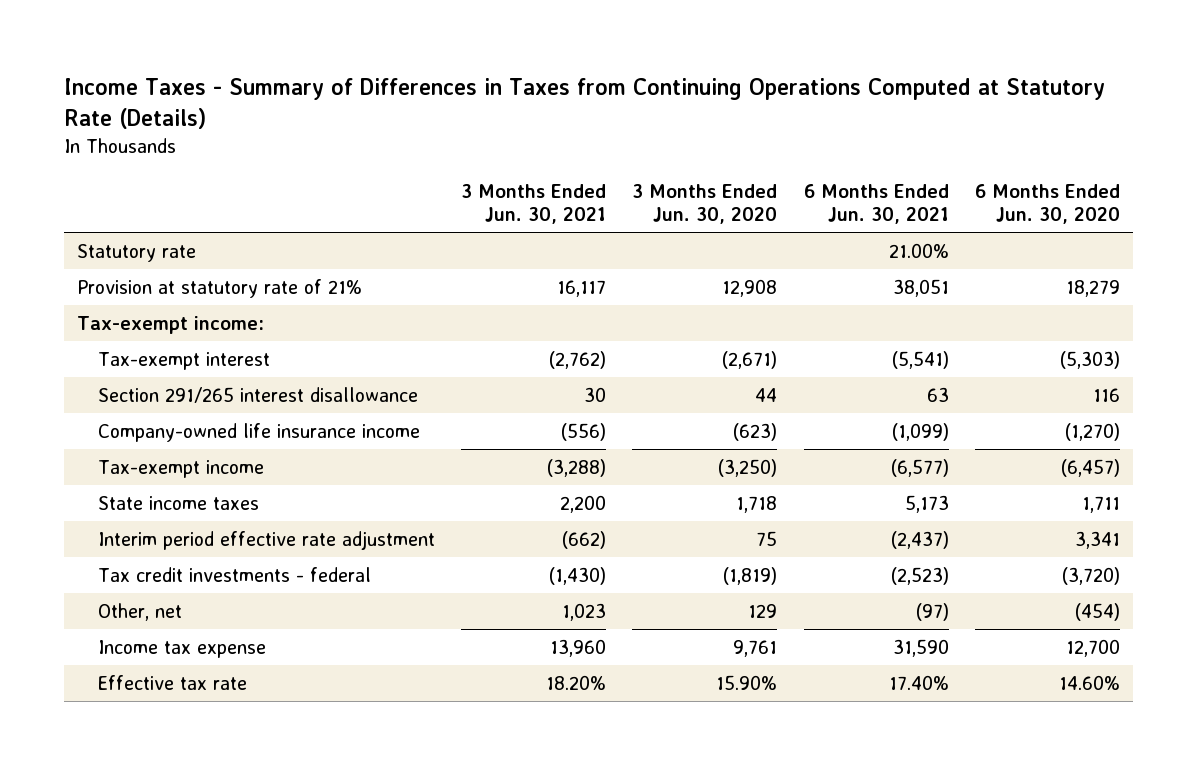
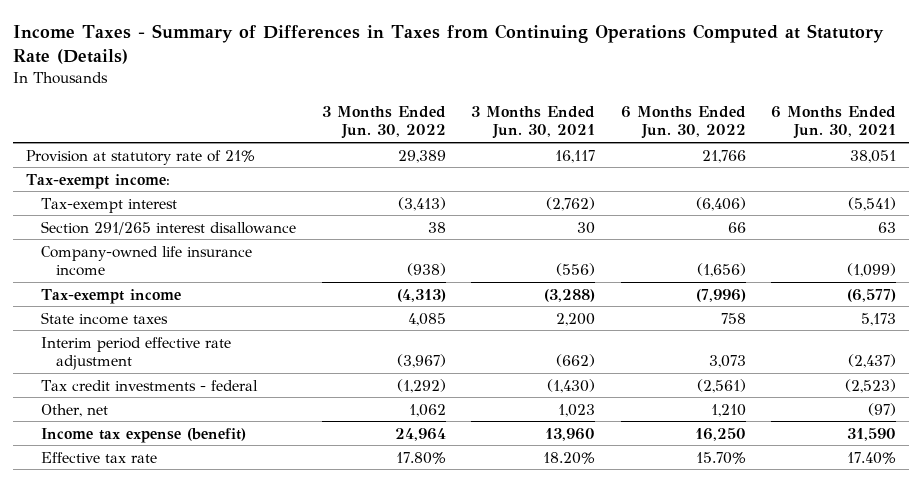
[632,184,778,225] 3 Months Ended Jun. 30, 2020 -> none
[974,184,1120,225] 6 Months Ended Jun. 30, 2020 -> none
none -> [321,105,446,140] 3 Months Ended Jun. 30, 2022
none -> [620,105,746,140] 6 Months Ended Jun. 30, 2022
[77,243,197,262] Statutory rate -> none
[97,639,266,658] Income tax expense -> [41,427,247,443] Income tax expense (benefit)

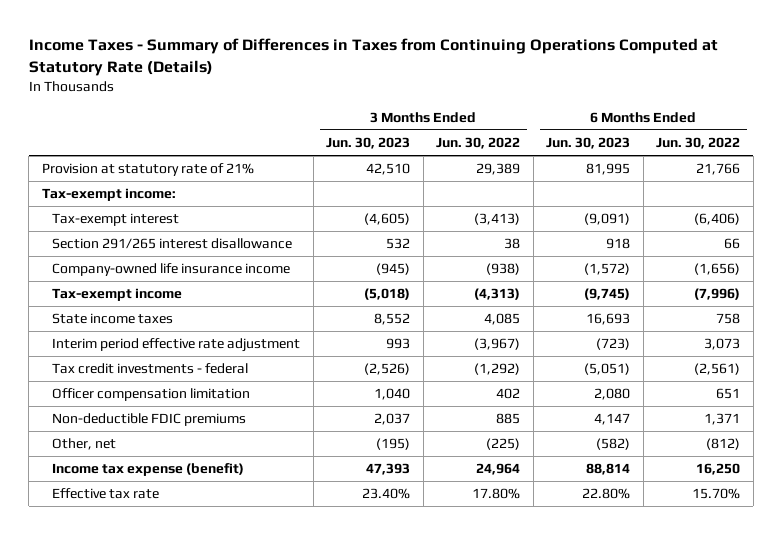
[471,105,596,140] 3 Months Ended Jun. 30, 2021 -> none
[771,105,897,140] 6 Months Ended Jun. 30, 2021 -> none
none -> [326,137,411,150] Jun. 30, 2023
none -> [546,137,631,150] Jun. 30, 2023
none -> [52,388,251,402] Officer compensation limitation
none -> [52,413,247,427] Non-deductible FDIC premiums
[408,403,446,417] 1,062 -> [486,438,521,451] (225)
[710,403,746,417] 1,210 -> [706,438,741,451] (812)

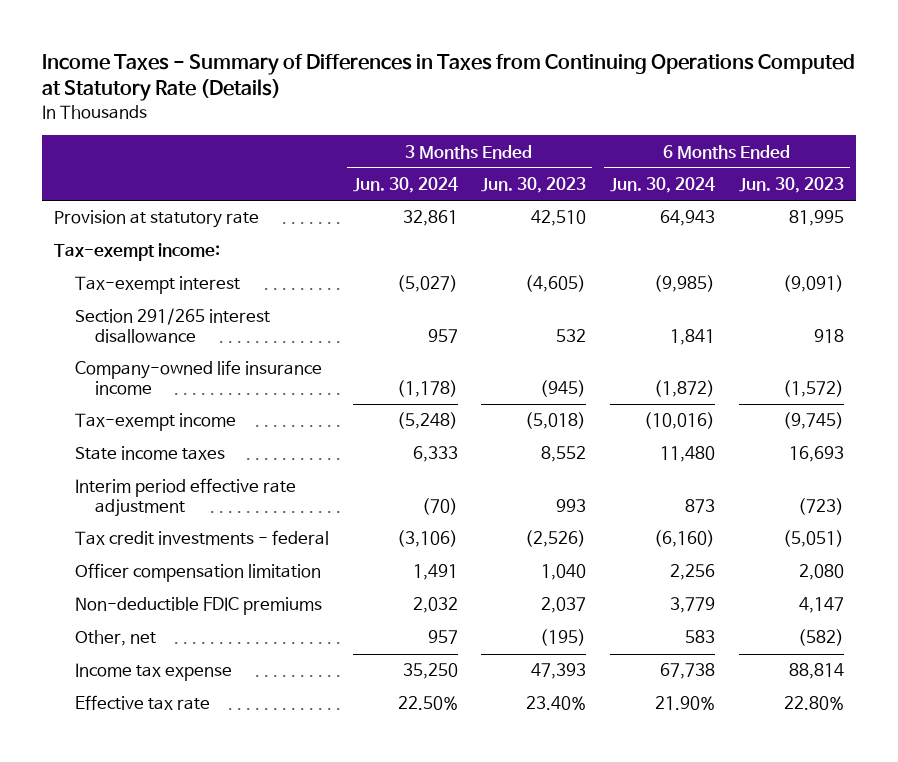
[436,137,521,150] Jun. 30, 2022 -> none
[656,137,741,150] Jun. 30, 2022 -> none
none -> [352,177,458,194] Jun. 30, 2024
none -> [610,177,716,194] Jun. 30, 2024
[41,163,254,177] Provision at statutory rate of 21% -> [54,210,260,229] Provision at statutory rate
[52,463,245,477] Income tax expense (benefit) -> [74,663,232,682] Income tax expense

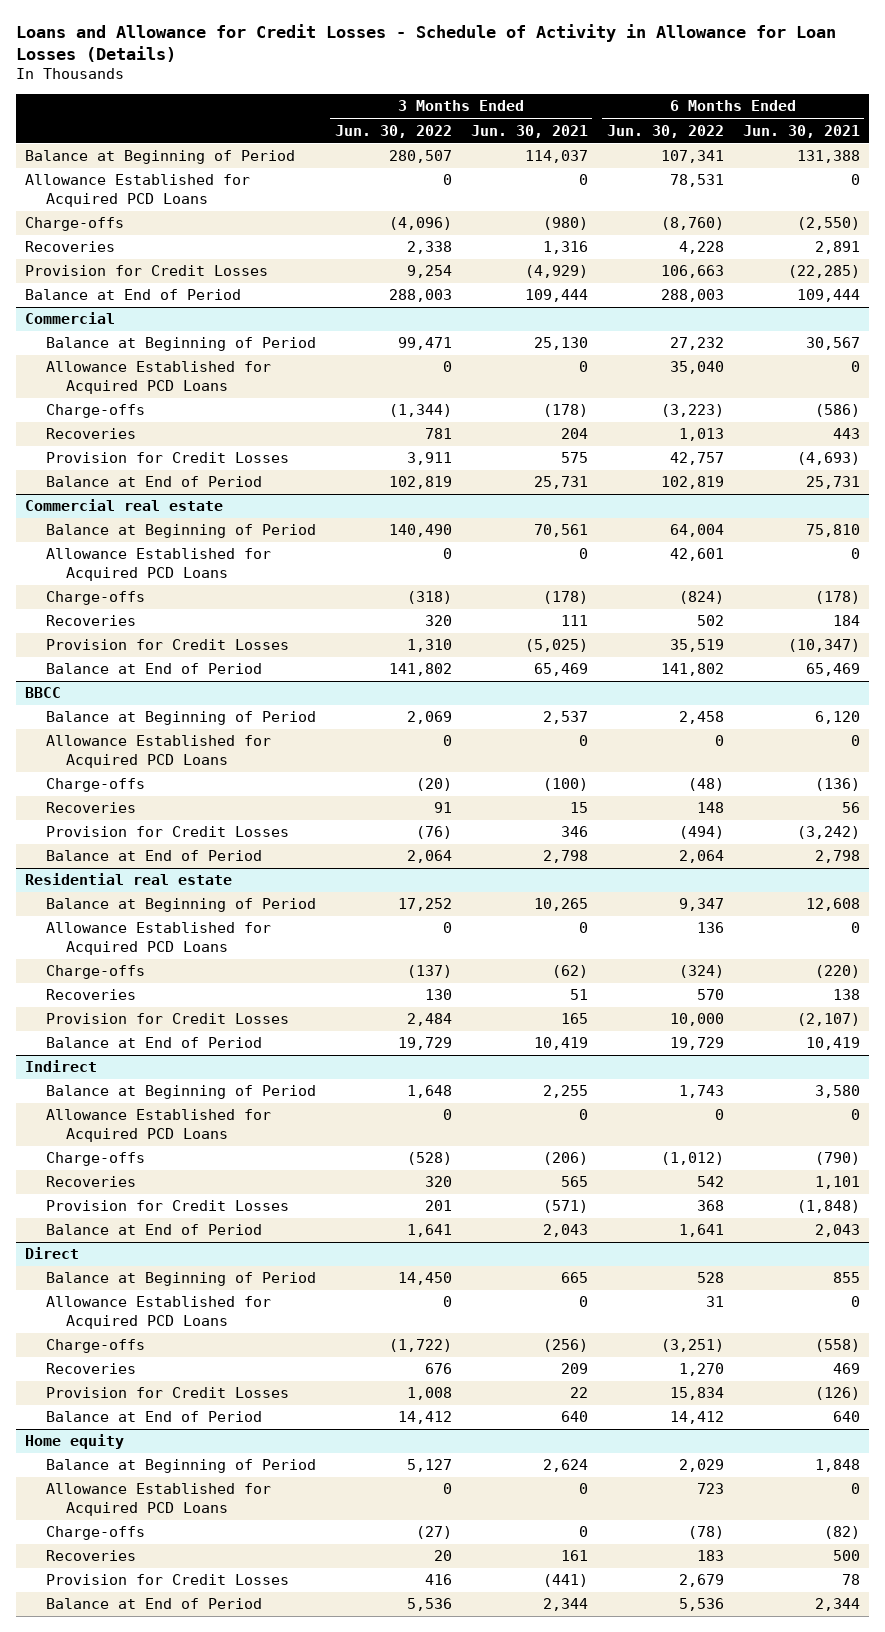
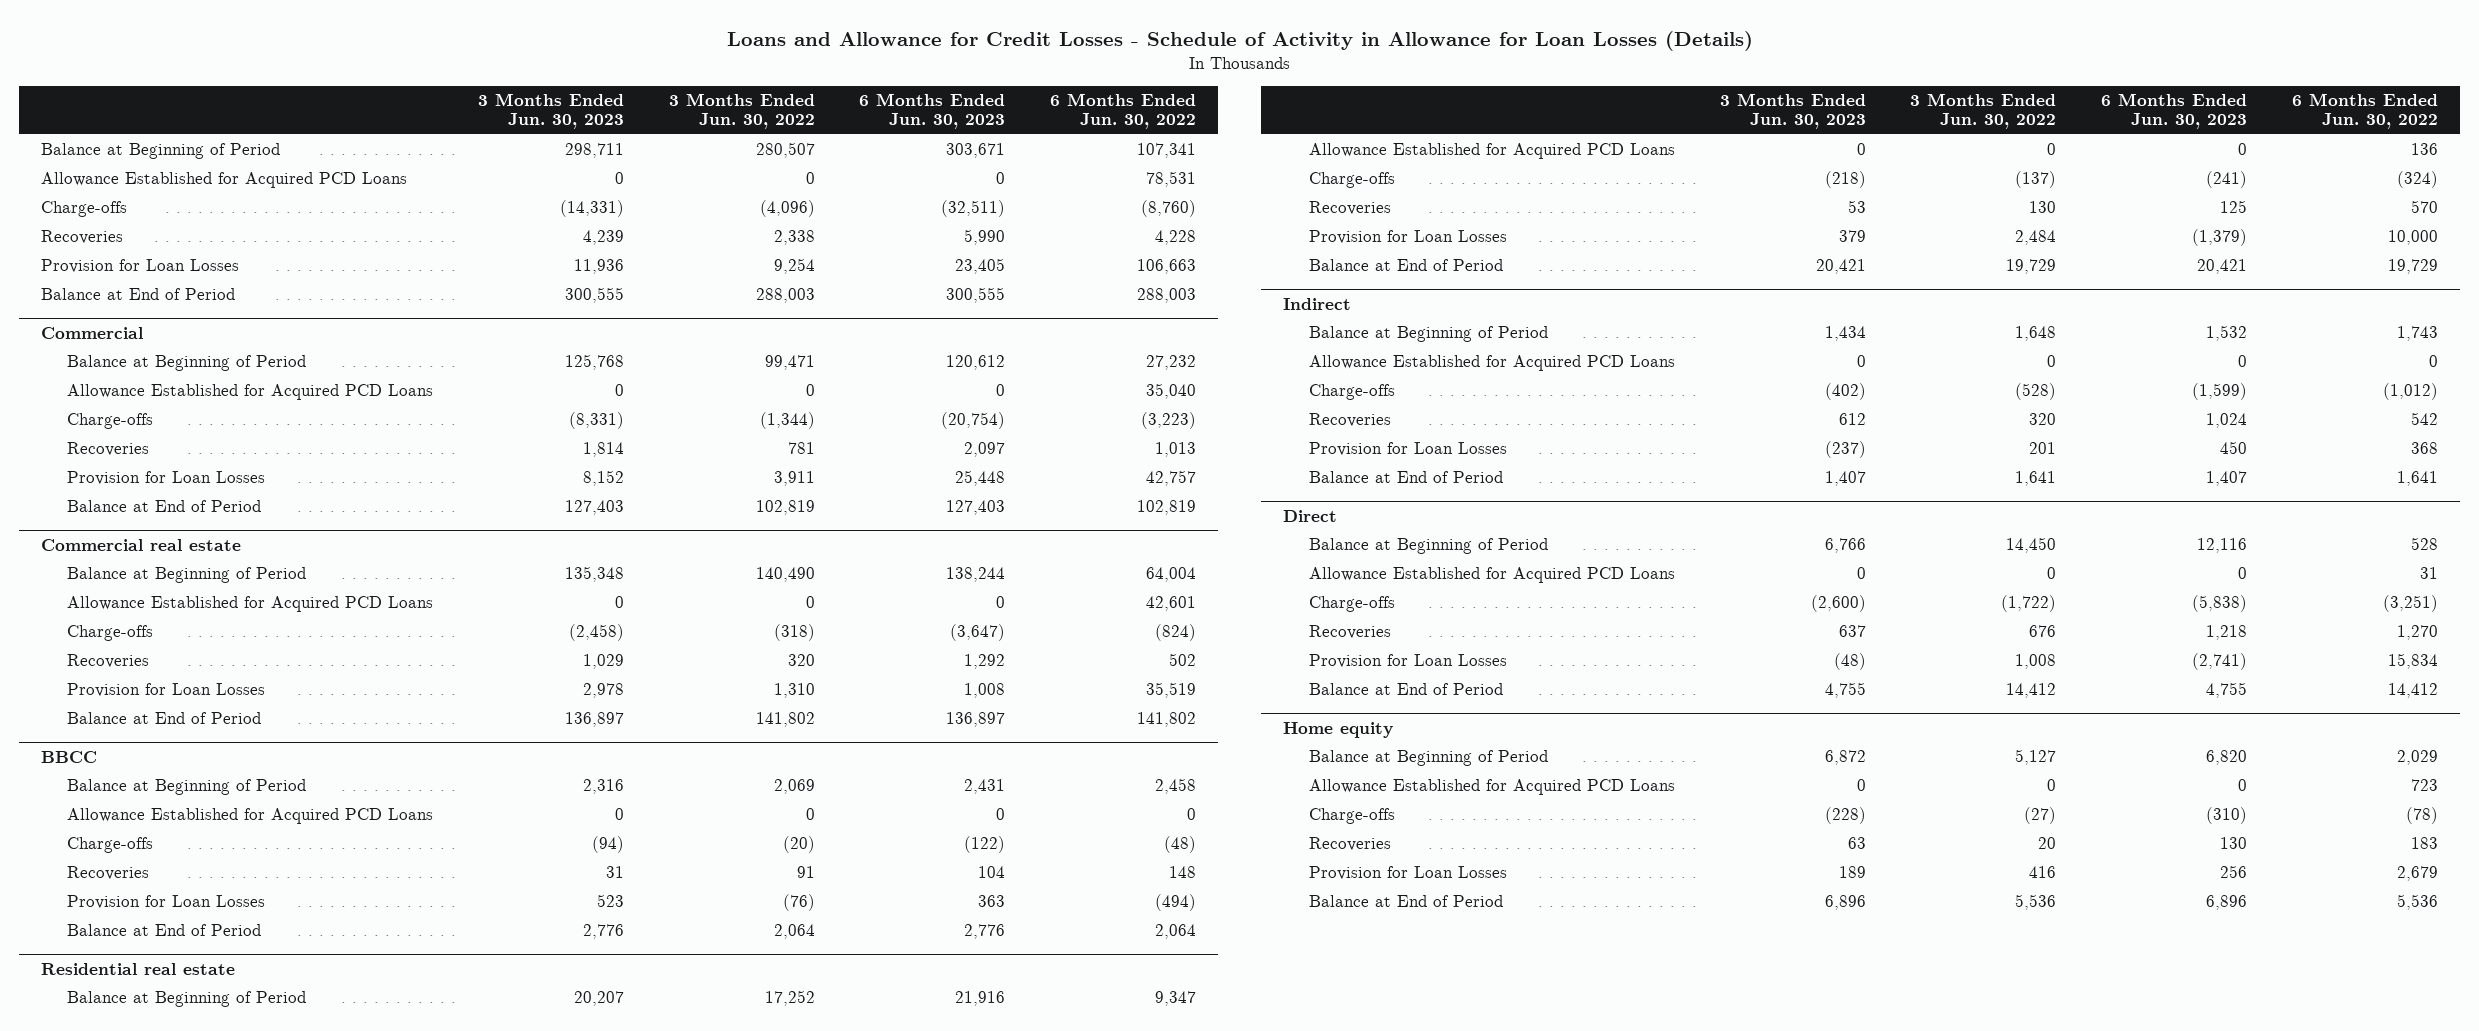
[470,124,588,138] Jun. 30, 2021 -> none
[742,124,860,138] Jun. 30, 2021 -> none
none -> [477,92,624,130] 3 Months Ended Jun. 30, 2023
none -> [859,92,1006,130] 6 Months Ended Jun. 30, 2023
[25,265,269,277] Provision for Credit Losses -> [41,259,240,274] Provision for Loan Losses
[45,452,289,464] Provision for Credit Losses -> [67,471,266,486] Provision for Loan Losses
[45,639,289,651] Provision for Credit Losses -> [67,683,266,698] Provision for Loan Losses
[45,826,289,838] Provision for Credit Losses -> [67,895,266,910] Provision for Loan Losses
[45,1013,289,1025] Provision for Credit Losses -> [1309,230,1508,245] Provision for Loan Losses
[45,1200,289,1212] Provision for Credit Losses -> [1309,442,1508,457] Provision for Loan Losses
[45,1387,289,1399] Provision for Credit Losses -> [1309,654,1508,669] Provision for Loan Losses
[45,1574,289,1586] Provision for Credit Losses -> [1309,866,1508,881] Provision for Loan Losses

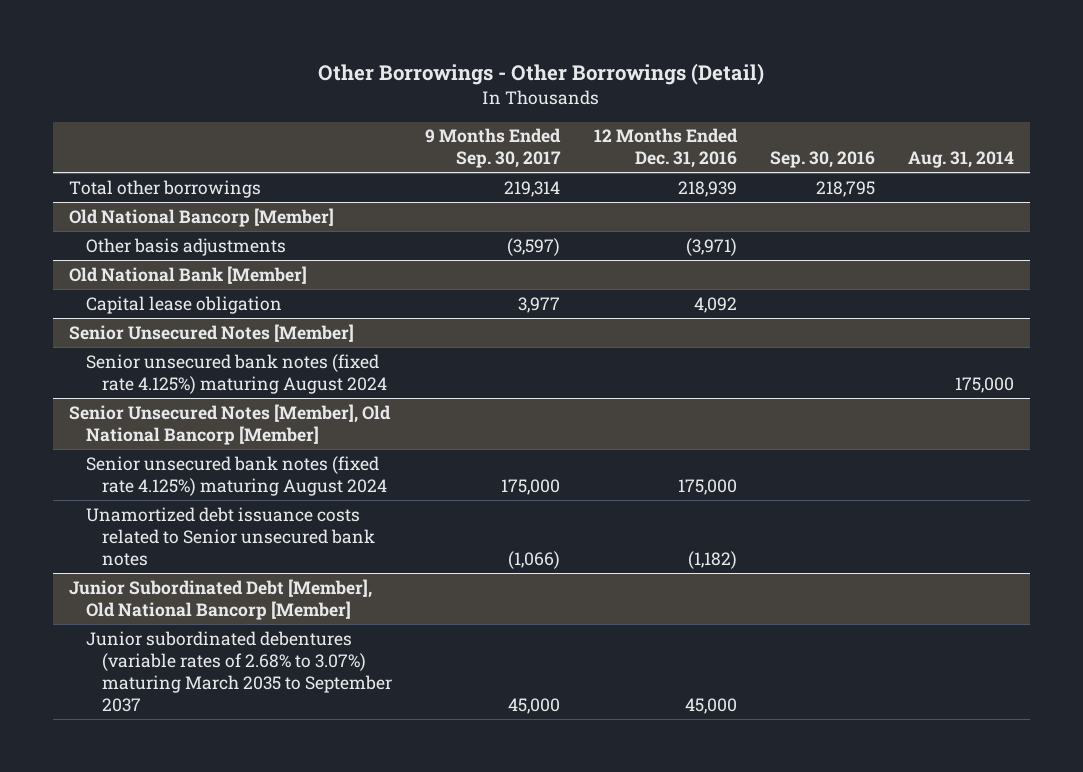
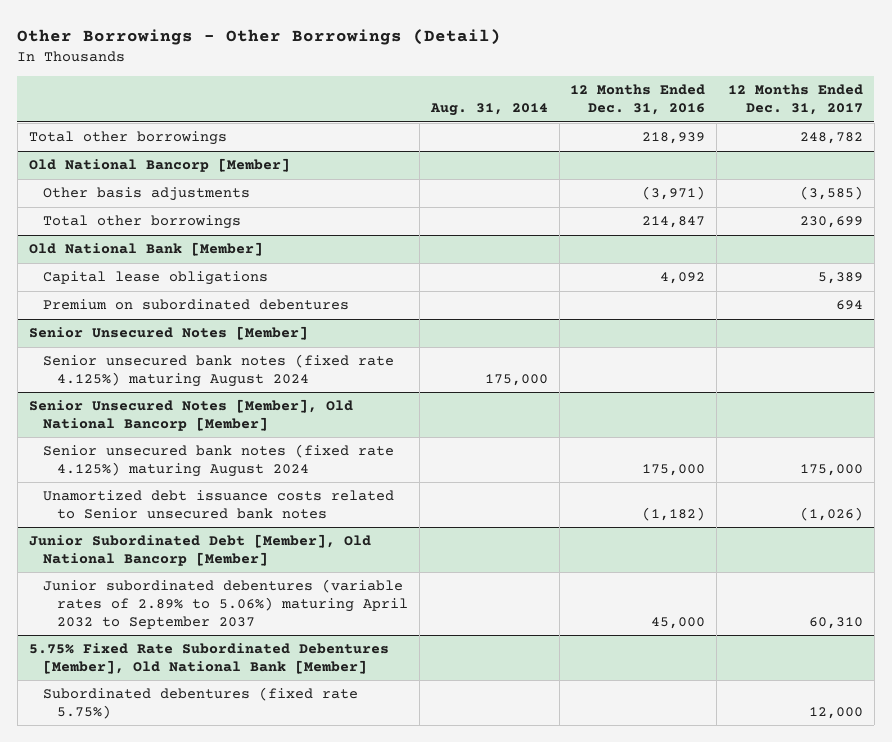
[425,128,562,169] 9 Months Ended Sep. 30, 2017 -> none
[769,151,875,169] Sep. 30, 2016 -> none
none -> [727,84,863,116] 12 Months Ended Dec. 31, 2017
none -> [42,215,241,230] Total other borrowings
[85,295,282,314] Capital lease obligation -> [42,271,268,286] Capital lease obligations
none -> [42,299,349,311] Premium on subordinated debentures
[85,630,393,712] Junior subordinated debentures (variable rates of 2.68% to 3.07%) maturing March 2035 to September 2037 -> [42,579,409,629] Junior subordinated debentures (variable rates of 2.89% to 5.06%) maturing April 2032 to September 2037
none -> [28,643,389,675] 5.75% Fixed Rate Subordinated Debentures [Member], Old National Bank [Member]
none -> [42,687,358,720] Subordinated debentures (fixed rate 5.75%)

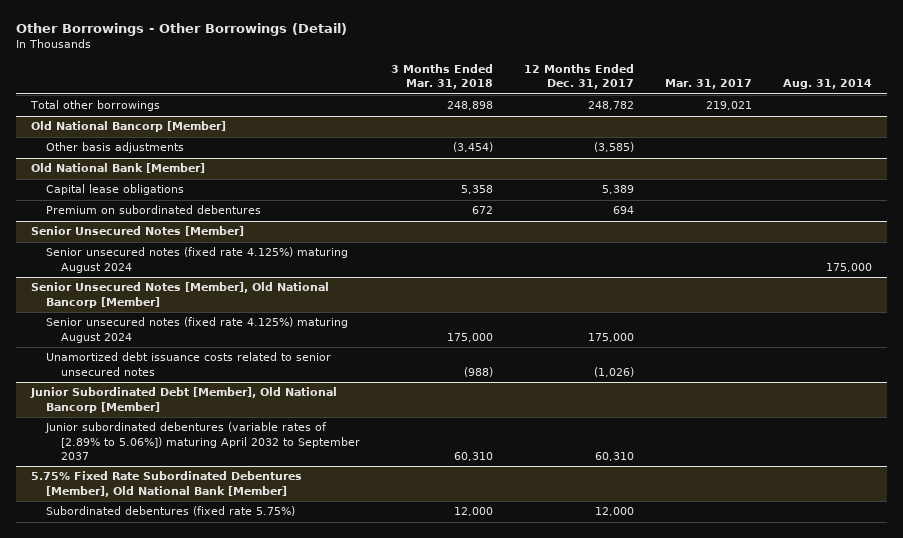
[570,84,706,116] 12 Months Ended Dec. 31, 2016 -> none
none -> [391,64,494,90] 3 Months Ended Mar. 31, 2018
none -> [664,79,752,90] Mar. 31, 2017
[42,215,241,230] Total other borrowings -> none
[42,354,394,388] Senior unsecured bank notes (fixed rate 4.125%) maturing August 2024 -> [46,247,349,273] Senior unsecured notes (fixed rate 4.125%) maturing August 2024
[42,444,394,478] Senior unsecured bank notes (fixed rate 4.125%) maturing August 2024 -> [46,317,349,343] Senior unsecured notes (fixed rate 4.125%) maturing August 2024
[42,490,394,520] Unamortized debt issuance costs related to Senior unsecured bank notes -> [46,352,332,376] Unamortized debt issuance costs related to senior unsecured notes
[42,579,409,629] Junior subordinated debentures (variable rates of 2.89% to 5.06%) maturing April 2032 to September 2037 -> [45,422,361,460] Junior subordinated debentures (variable rates of [2.89% to 5.06%]) maturing April 2032 to September 2037

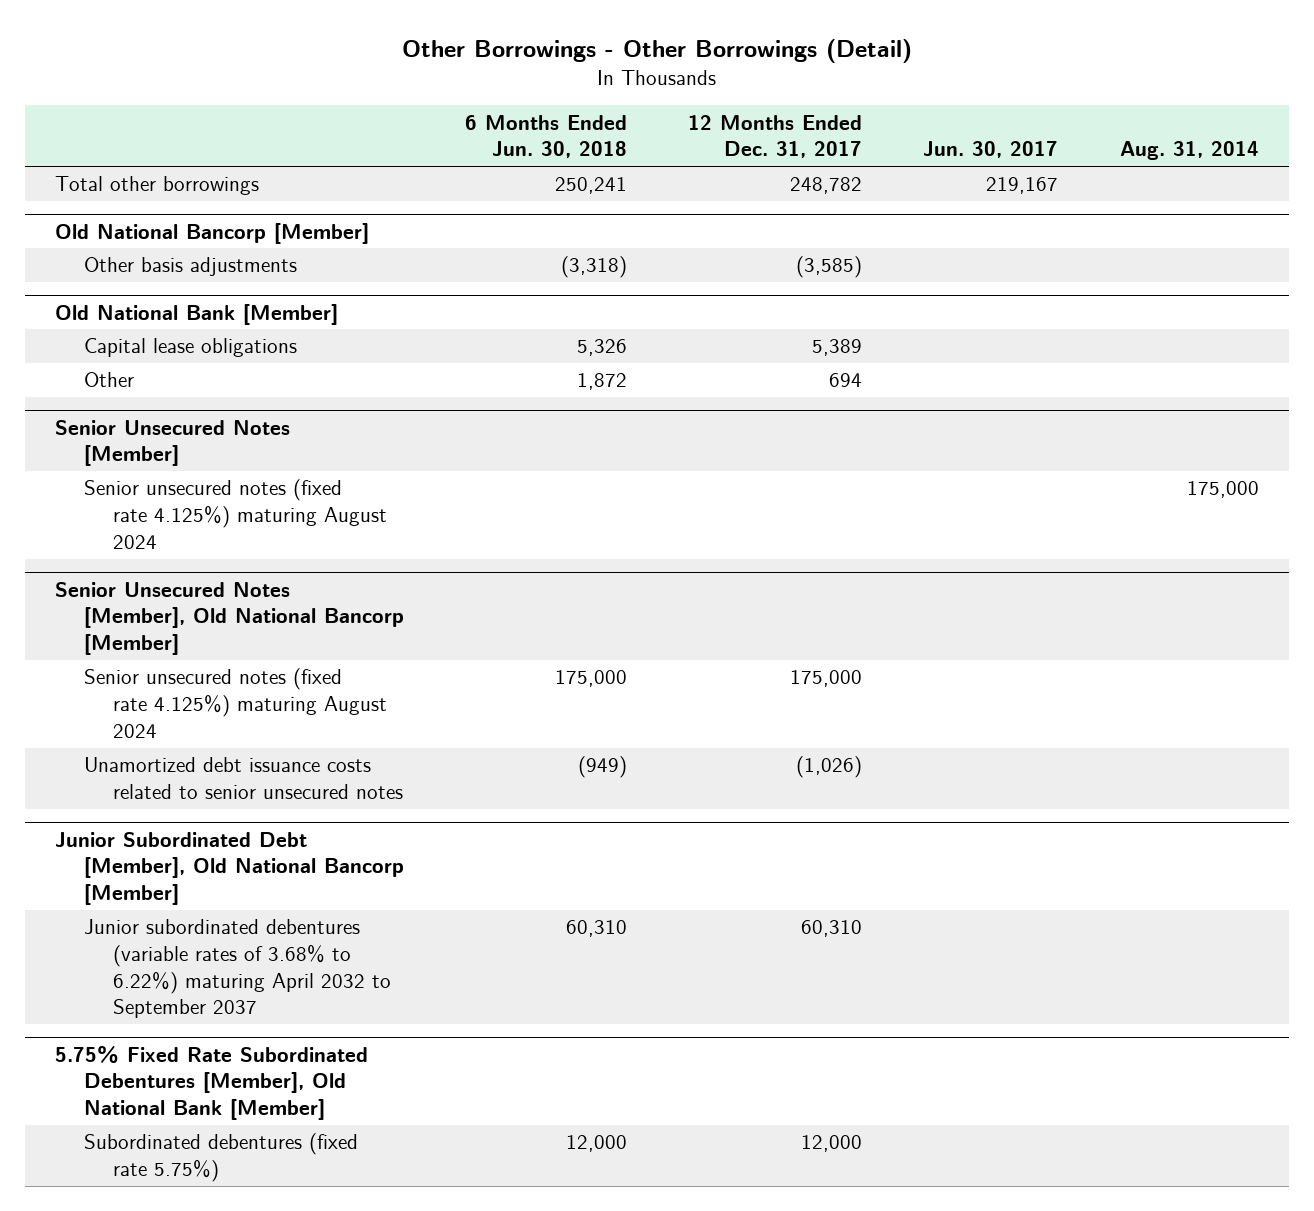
[391,64,494,90] 3 Months Ended Mar. 31, 2018 -> none
[664,79,752,90] Mar. 31, 2017 -> none
none -> [465,114,628,159] 6 Months Ended Jun. 30, 2018
none -> [923,141,1059,159] Jun. 30, 2017
[46,205,262,215] Premium on subordinated debentures -> [83,372,134,388] Other
[45,422,361,460] Junior subordinated debentures (variable rates of [2.89% to 5.06%]) maturing April 2032 to September 2037 -> [83,919,391,1019] Junior subordinated debentures (variable rates of 3.68% to 6.22%) maturing April 2032 to September 2037

